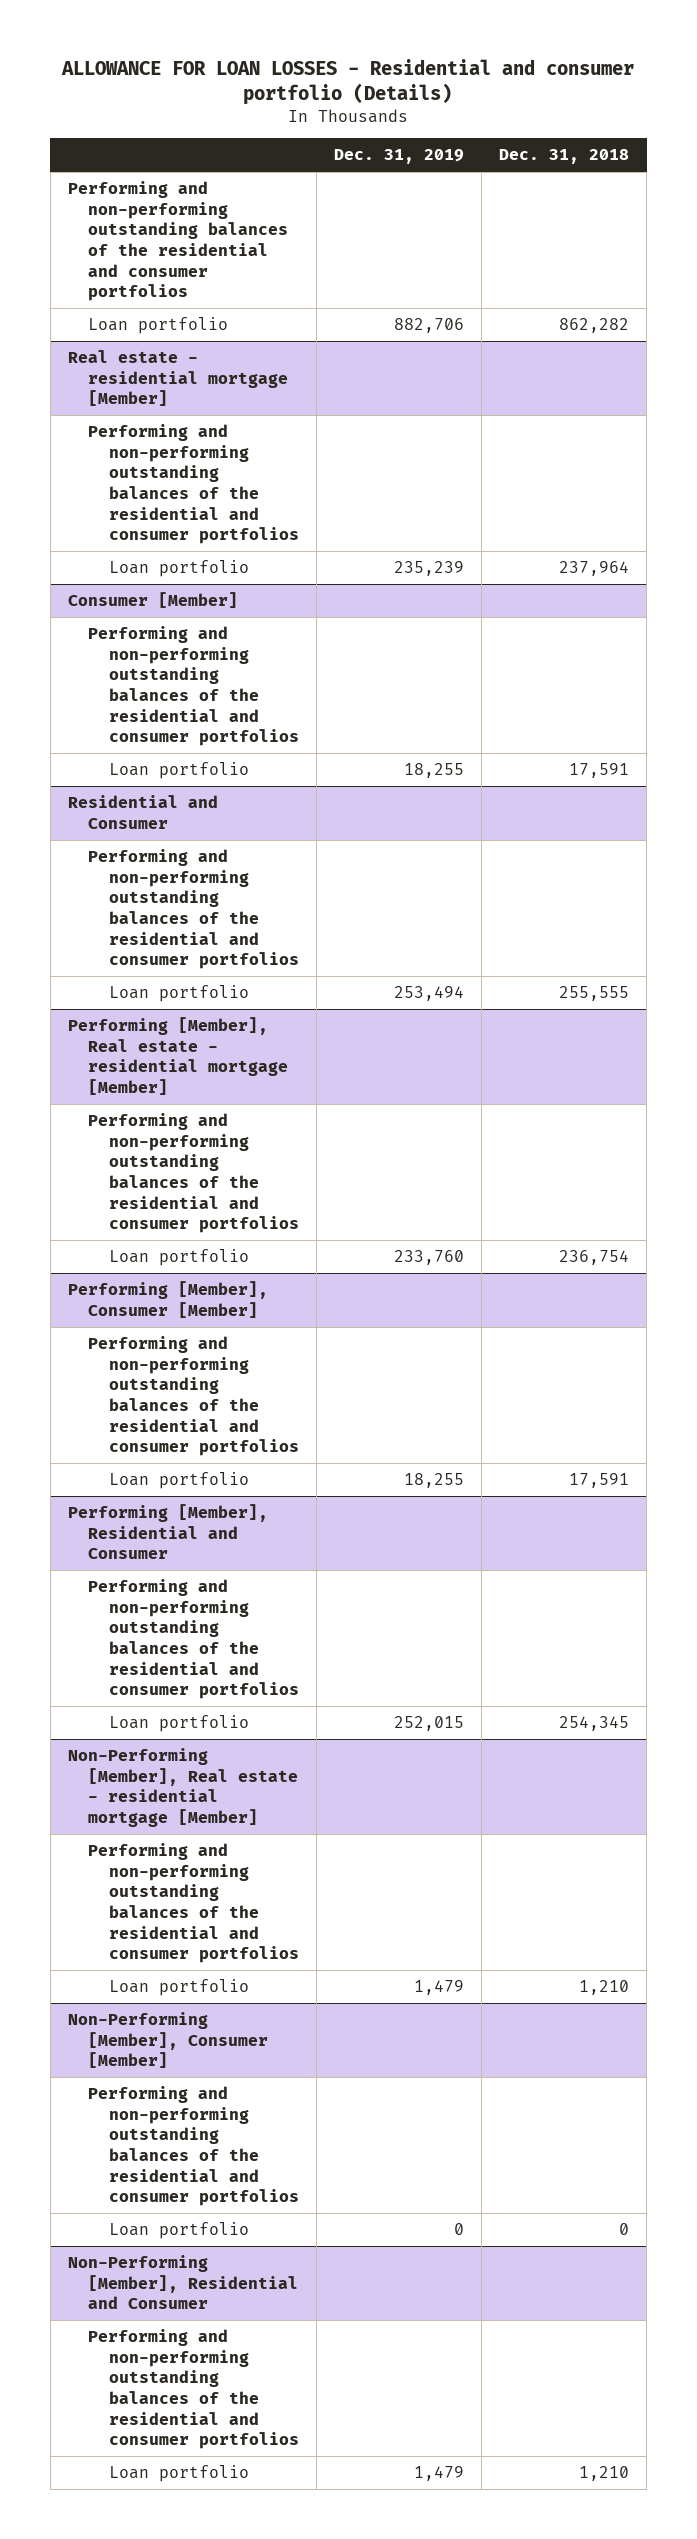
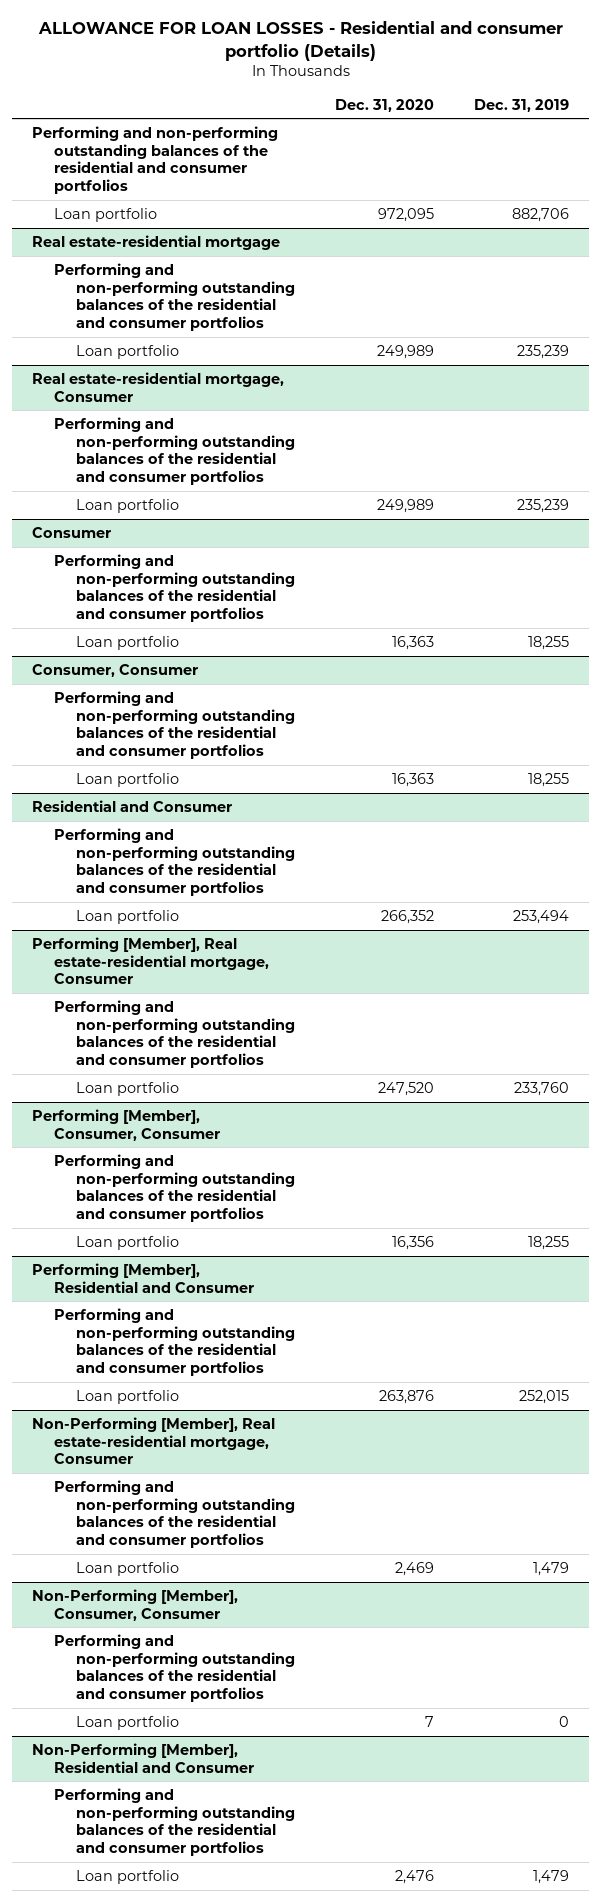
[498,149,629,165] Dec. 31, 2018 -> none
none -> [335,98,435,112] Dec. 31, 2020
[67,350,289,407] Real estate - residential mortgage [Member] -> [31,234,280,250] Real estate-residential mortgage
[67,592,238,609] Consumer [Member] -> none
none -> [31,371,284,402] Real estate-residential mortgage, Consumer
none -> [76,498,180,513] Loan portfolio
none -> [31,526,111,538] Consumer
none -> [53,553,296,623] Performing and non-performing outstanding balances of the residential and consumer portfolios
none -> [31,663,198,677] Consumer, Consumer
none -> [53,690,296,760] Performing and non-performing outstanding balances of the residential and consumer portfolios
none -> [76,772,180,787] Loan portfolio
[67,1017,289,1096] Performing [Member], Real estate - residential mortgage [Member] -> [31,936,269,985] Performing [Member], Real estate-residential mortgage, Consumer
[67,1281,268,1318] Performing [Member], Consumer [Member] -> [31,1108,220,1141] Performing [Member], Consumer, Consumer
[67,1748,299,1828] Non-Performing [Member], Real estate - residential mortgage [Member] -> [31,1416,275,1465] Non-Performing [Member], Real estate-residential mortgage, Consumer
[67,2012,269,2069] Non-Performing [Member], Consumer [Member] -> [31,1588,238,1621] Non-Performing [Member], Consumer, Consumer

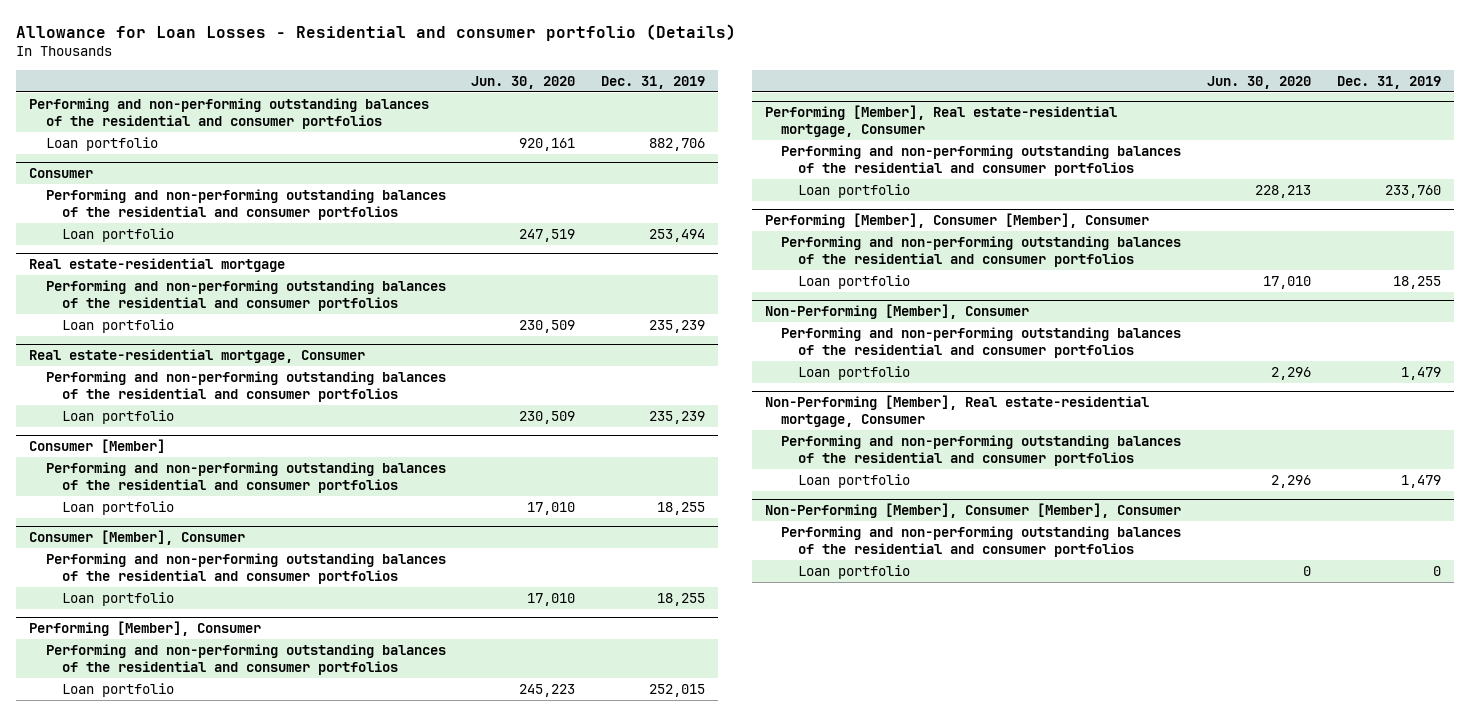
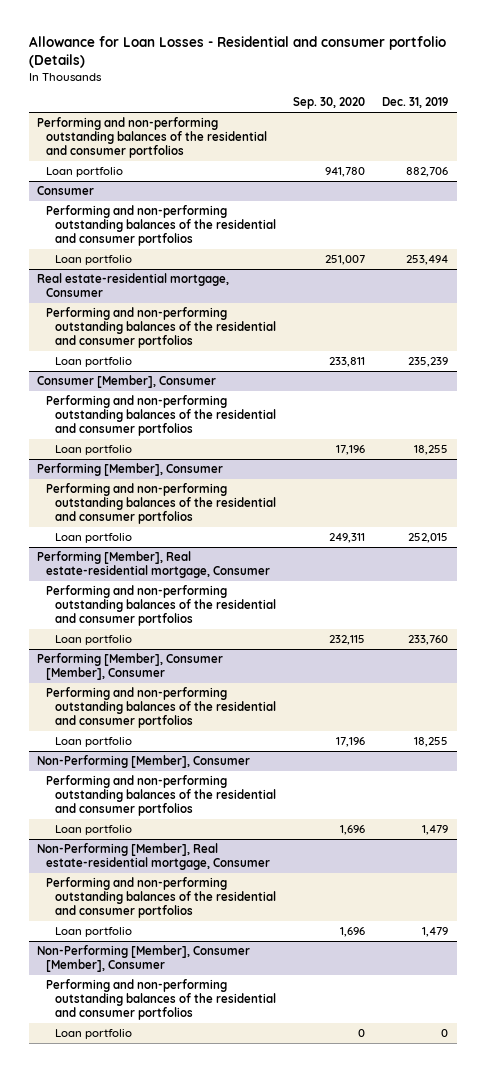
[471,75,576,89] Jun. 30, 2020 -> none
none -> [293,97,366,110] Sep. 30, 2020
[29,258,286,273] Real estate-residential mortgage -> none
[45,279,446,311] Performing and non-performing outstanding balances of the residential and consumer portfolios -> none
[61,318,174,333] Loan portfolio -> none
[29,439,166,454] Consumer [Member] -> none
[45,461,446,493] Performing and non-performing outstanding balances of the residential and consumer portfolios -> none
[61,500,174,515] Loan portfolio -> none

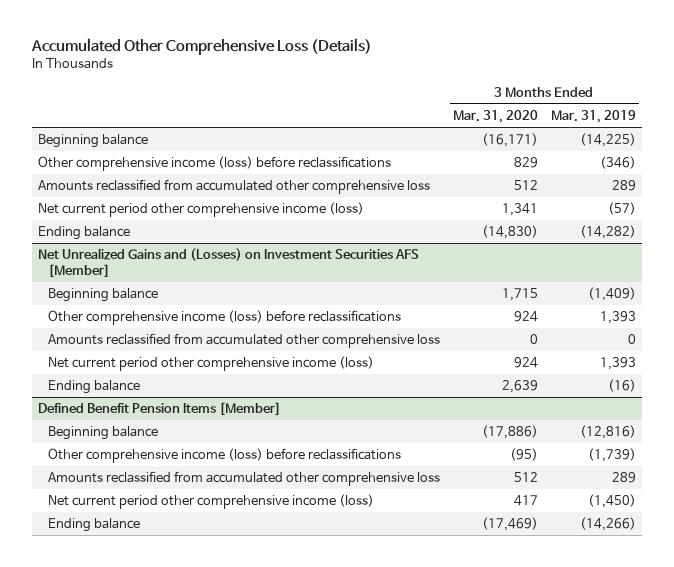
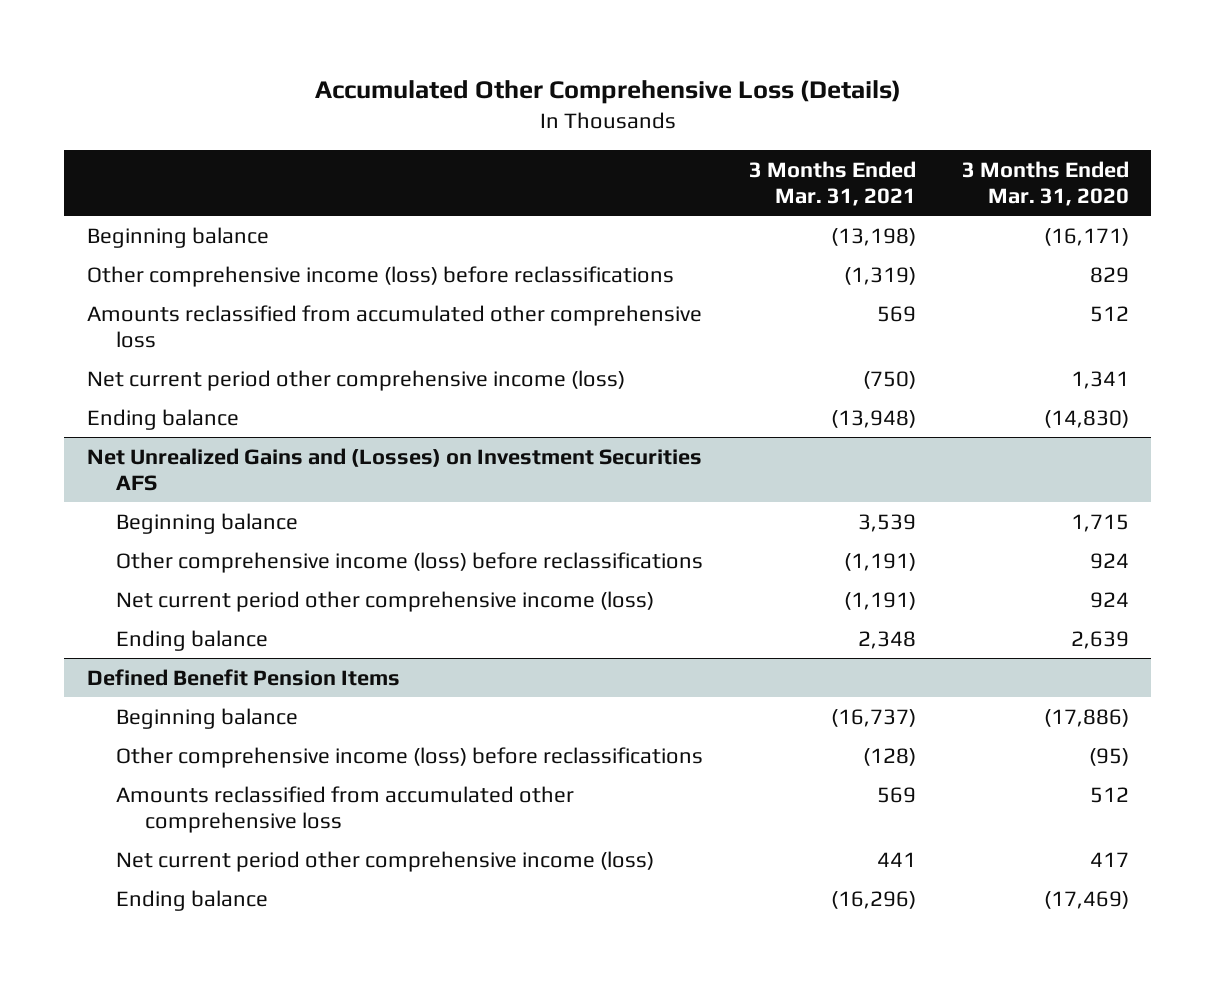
[550,110,636,124] Mar. 31, 2019 -> none
none -> [748,160,916,206] 3 Months Ended Mar. 31, 2021
[38,248,420,279] Net Unrealized Gains and (Losses) on Investment Securities AFS [Member] -> [86,447,702,491] Net Unrealized Gains and (Losses) on Investment Securities AFS
[47,333,440,349] Amounts reclassified from accumulated other comprehensive loss -> none
[38,402,282,417] Defined Benefit Pension Items [Member] -> [86,668,400,686] Defined Benefit Pension Items

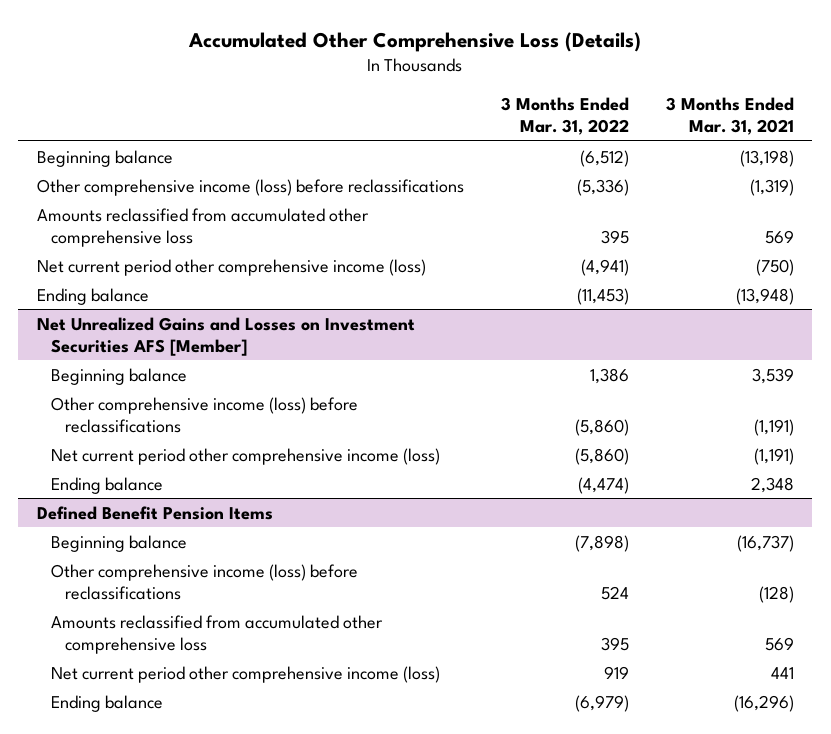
[961,160,1129,206] 3 Months Ended Mar. 31, 2020 -> none
none -> [500,97,629,136] 3 Months Ended Mar. 31, 2022
[86,447,702,491] Net Unrealized Gains and (Losses) on Investment Securities AFS -> [36,316,415,356] Net Unrealized Gains and Losses on Investment Securities AFS [Member]

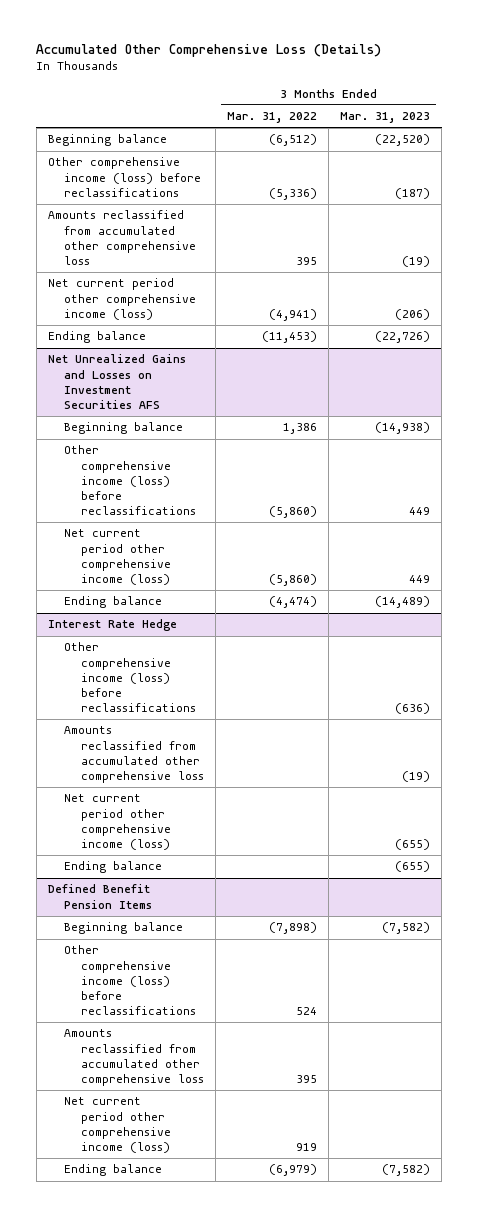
[665,97,794,136] 3 Months Ended Mar. 31, 2021 -> none
none -> [340,112,431,124] Mar. 31, 2023
[36,316,415,356] Net Unrealized Gains and Losses on Investment Securities AFS [Member] -> [47,354,186,409] Net Unrealized Gains and Losses on Investment Securities AFS
none -> [47,619,177,632] Interest Rate Hedge
none -> [64,642,196,713] Other comprehensive income (loss) before reclassifications
none -> [64,726,204,783] Amounts reclassified from accumulated other comprehensive loss
none -> [64,794,171,850] Net current period other comprehensive income (loss)
none -> [64,861,163,874] Ending balance

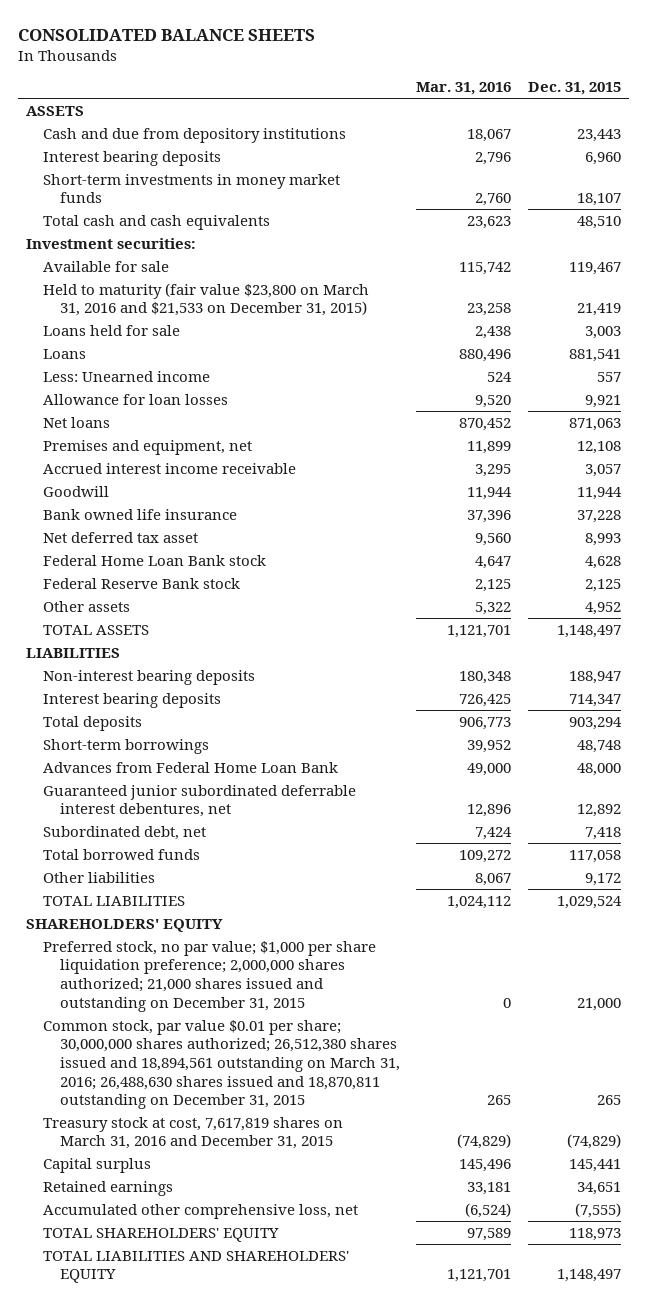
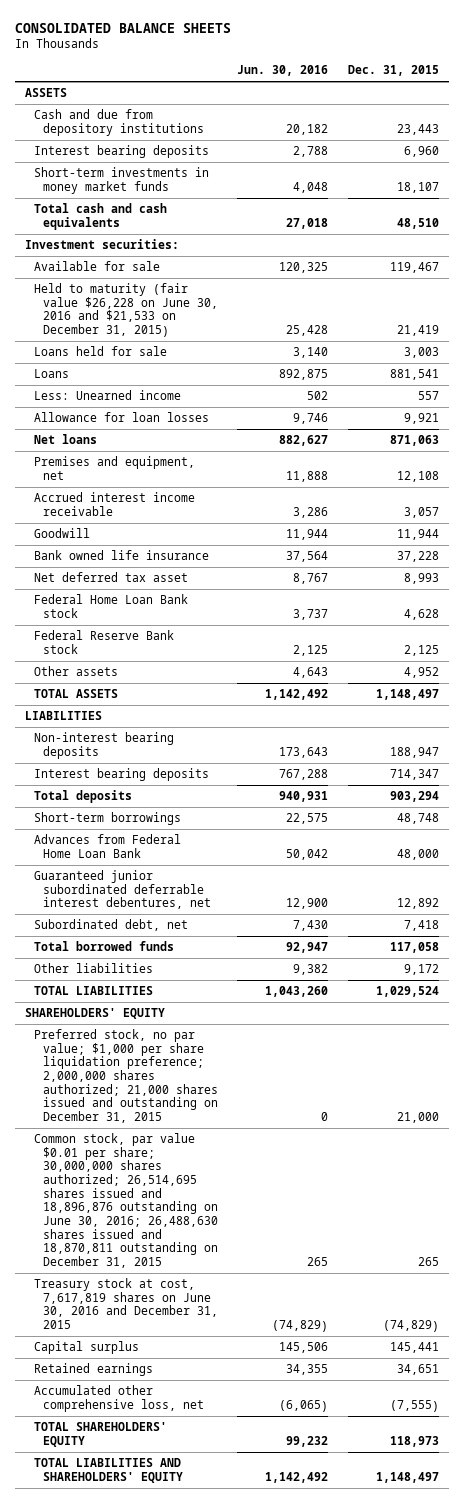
[416,82,512,96] Mar. 31, 2016 -> none
none -> [237,65,329,77] Jun. 30, 2016
[43,282,370,317] Held to maturity (fair value $23,800 on March 31, 2016 and $21,533 on December 31, 2015) -> [33,283,218,338] Held to maturity (fair value $26,228 on June 30, 2016 and $21,533 on December 31, 2015)
[43,1019,400,1110] Common stock, par value $0.01 per share; 30,000,000 shares authorized; 26,512,380 shares issued and 18,894,561 outstanding on March 31, 2016; 26,488,630 shares issued and 18,870,811 outstanding on December 31, 2015 -> [33,1133,218,1269] Common stock, par value $0.01 per share; 30,000,000 shares authorized; 26,514,695 shares issued and 18,896,876 outstanding on June 30, 2016; 26,488,630 shares issued and 18,870,811 outstanding on December 31, 2015
[43,1116,344,1150] Treasury stock at cost, 7,617,819 shares on March 31, 2016 and December 31, 2015 -> [33,1278,218,1330] Treasury stock at cost, 7,617,819 shares on June 30, 2016 and December 31, 2015

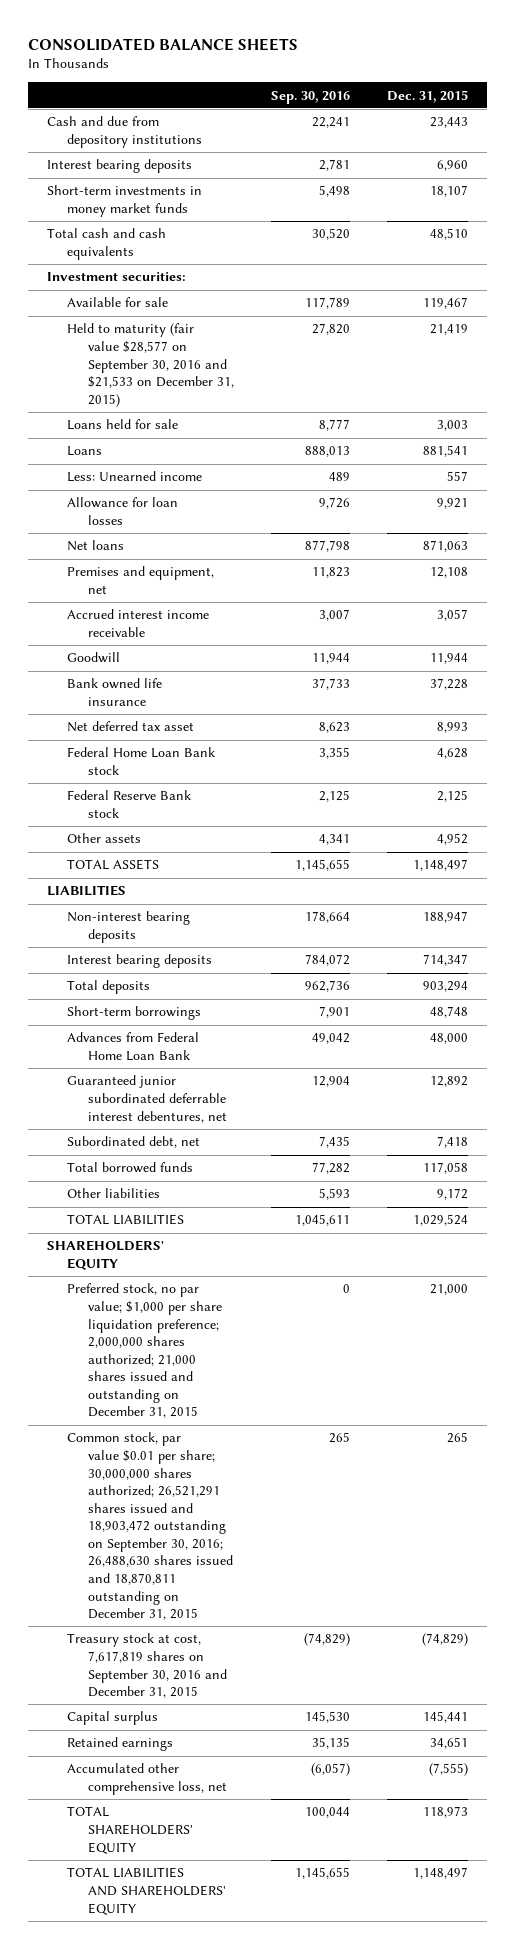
[237,65,329,77] Jun. 30, 2016 -> none
none -> [270,90,350,104] Sep. 30, 2016
[25,88,68,98] ASSETS -> none
[33,283,218,338] Held to maturity (fair value $26,228 on June 30, 2016 and $21,533 on December 31, 2015) -> [67,323,234,407] Held to maturity (fair value $28,577 on September 30, 2016 and $21,533 on December 31, 2015)
[33,1133,218,1269] Common stock, par value $0.01 per share; 30,000,000 shares authorized; 26,514,695 shares issued and 18,896,876 outstanding on June 30, 2016; 26,488,630 shares issued and 18,870,811 outstanding on December 31, 2015 -> [67,1432,233,1621] Common stock, par value $0.01 per share; 30,000,000 shares authorized; 26,521,291 shares issued and 18,903,472 outstanding on September 30, 2016; 26,488,630 shares issued and 18,870,811 outstanding on December 31, 2015
[33,1278,218,1330] Treasury stock at cost, 7,617,819 shares on June 30, 2016 and December 31, 2015 -> [67,1633,227,1699] Treasury stock at cost, 7,617,819 shares on September 30, 2016 and December 31, 2015

